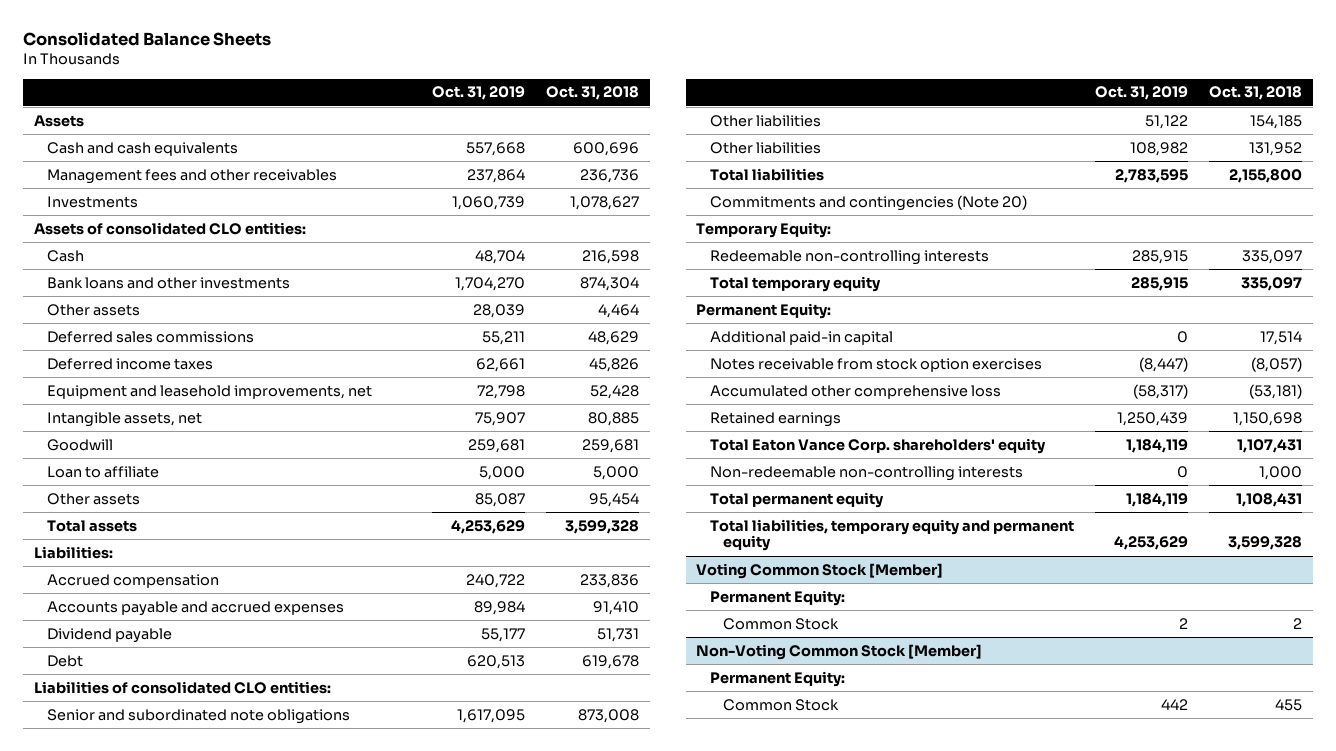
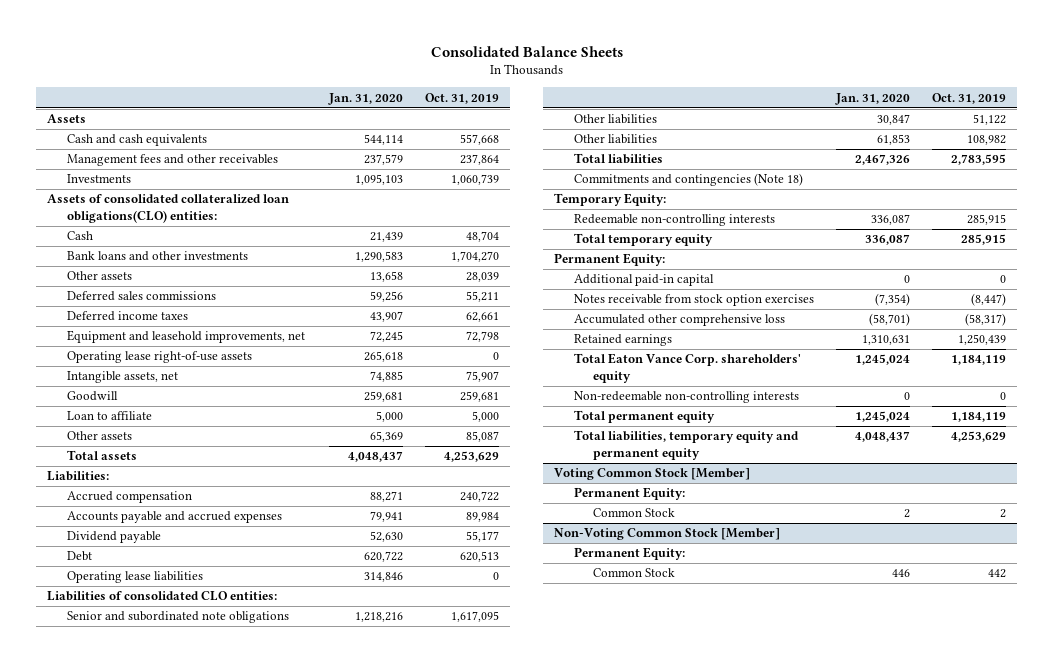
[546,86,640,101] Oct. 31, 2018 -> none
none -> [328,92,404,105] Jan. 31, 2020
[33,221,306,235] Assets of consolidated CLO entities: -> [47,194,290,223] Assets of consolidated collateralized loan obligations(CLO) entities:
none -> [66,351,252,364] Operating lease right-of-use assets
none -> [66,571,203,584] Operating lease liabilities
[709,194,1027,211] Commitments and contingencies (Note 20) -> [573,173,803,187] Commitments and contingencies (Note 18)

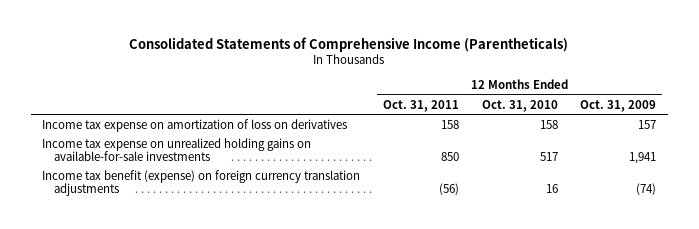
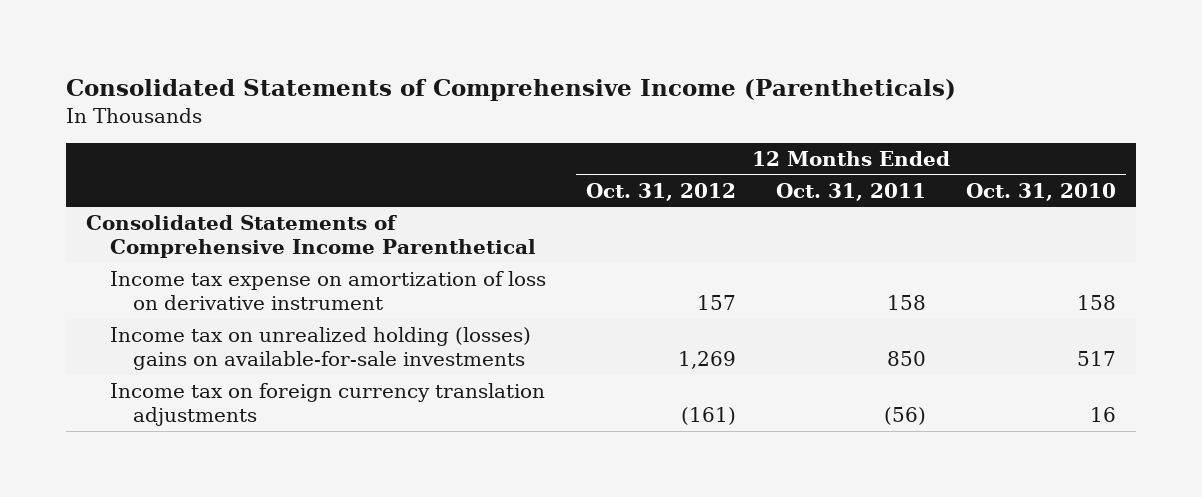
[580,99,657,112] Oct. 31, 2009 -> none
none -> [585,182,736,201] Oct. 31, 2012
none -> [85,215,536,258] Consolidated Statements of Comprehensive Income Parenthetical
[42,118,348,132] Income tax expense on amortization of loss on derivatives -> [109,271,546,310] Income tax expense on amortization of loss on derivative instrument
[42,137,312,161] Income tax expense on unrealized holding gains on available-for-sale investments -> [109,327,531,370] Income tax on unrealized holding (losses) gains on available-for-sale investments
[42,169,361,196] Income tax benefit (expense) on foreign currency translation adjustments -> [109,383,545,426] Income tax on foreign currency translation adjustments

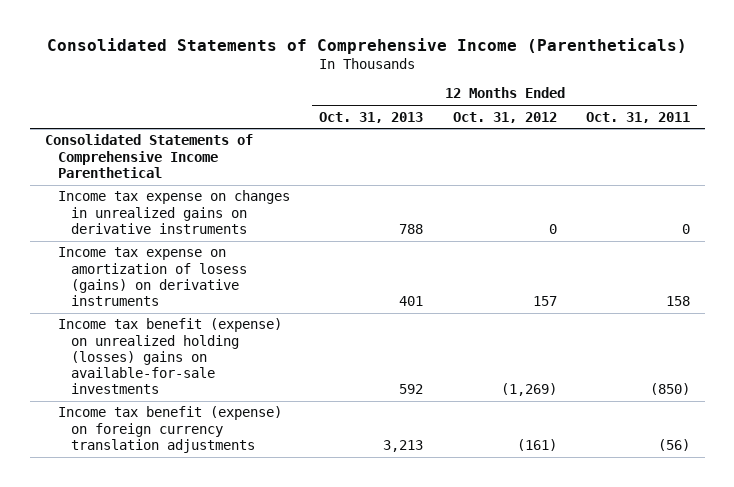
[966,182,1117,201] Oct. 31, 2010 -> none
none -> [319,111,424,123] Oct. 31, 2013
none -> [57,190,290,234] Income tax expense on changes in unrealized gains on derivative instruments
[109,271,546,310] Income tax expense on amortization of loss on derivative instrument -> [57,247,247,306] Income tax expense on amortization of losess (gains) on derivative instruments
[109,327,531,370] Income tax on unrealized holding (losses) gains on available-for-sale investments -> [57,318,282,395] Income tax benefit (expense) on unrealized holding (losses) gains on available-for-sale investments
[677,350,736,369] 1,269 -> [500,383,557,397] (1,269)
[886,350,926,366] 850 -> [649,383,690,396] (850)
[109,383,545,426] Income tax on foreign currency translation adjustments -> [57,406,282,453] Income tax benefit (expense) on foreign currency translation adjustments

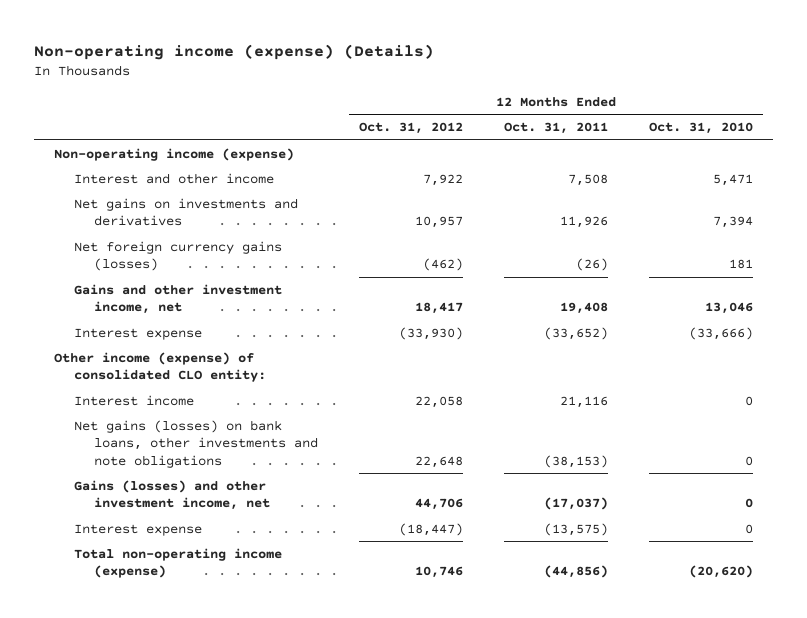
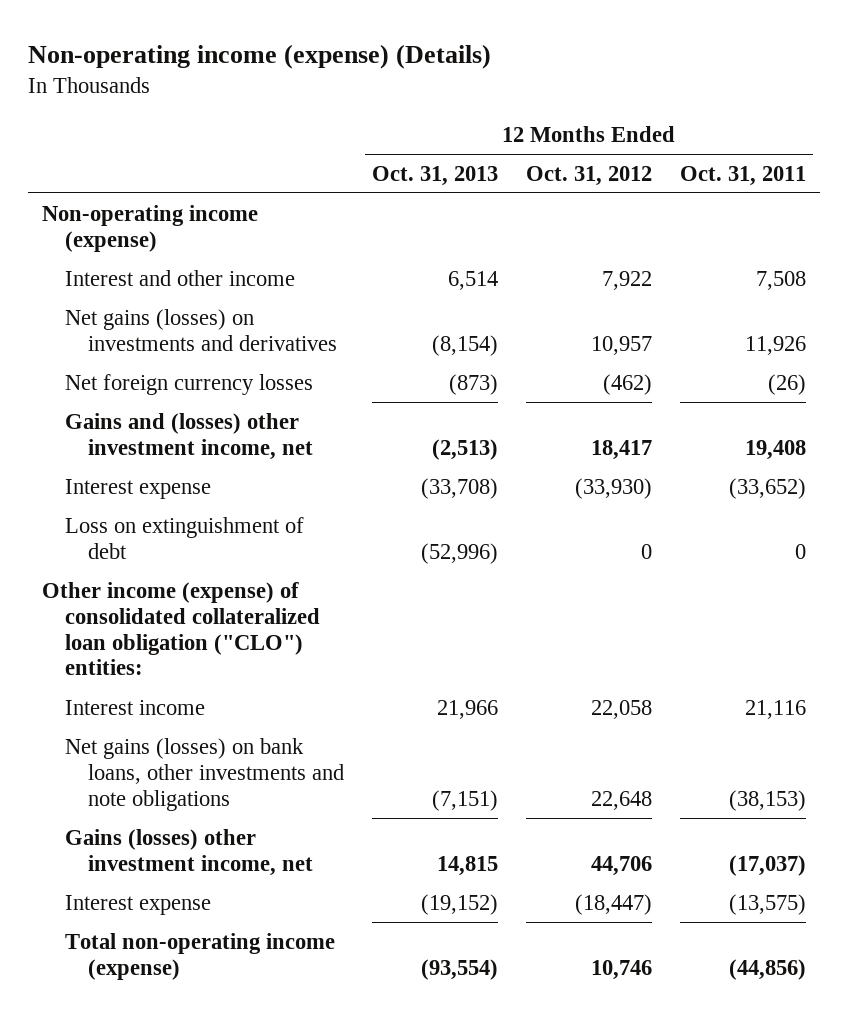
[648,122,753,135] Oct. 31, 2010 -> none
none -> [371,165,498,186] Oct. 31, 2013
[74,197,299,227] Net gains on investments and derivatives -> [64,308,337,351] Net gains (losses) on investments and derivatives
[74,240,283,272] Net foreign currency gains (losses) -> [64,373,313,395] Net foreign currency losses
[74,283,283,315] Gains and other investment income, net -> [64,412,313,460] Gains and (losses) other investment income, net
none -> [64,516,304,559] Loss on extinguishment of debt
[54,351,267,383] Other income (expense) of consolidated CLO entity: -> [41,581,320,676] Other income (expense) of consolidated collateralized loan obligation ("CLO") entities:
[74,479,270,511] Gains (losses) and other investment income, net -> [64,828,313,876] Gains (losses) other investment income, net

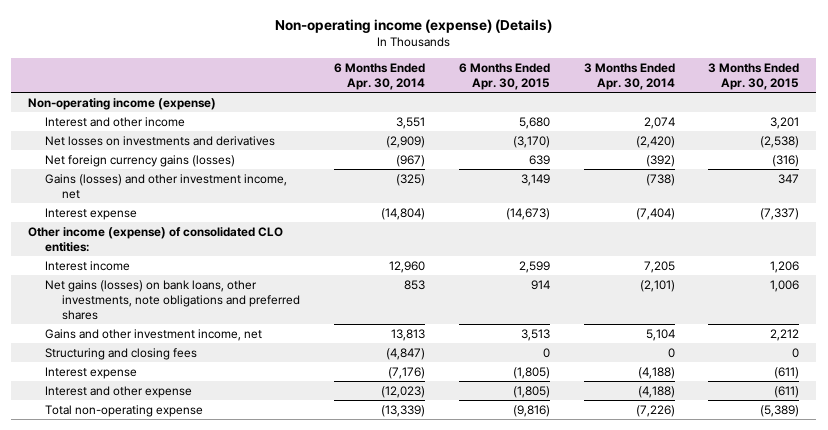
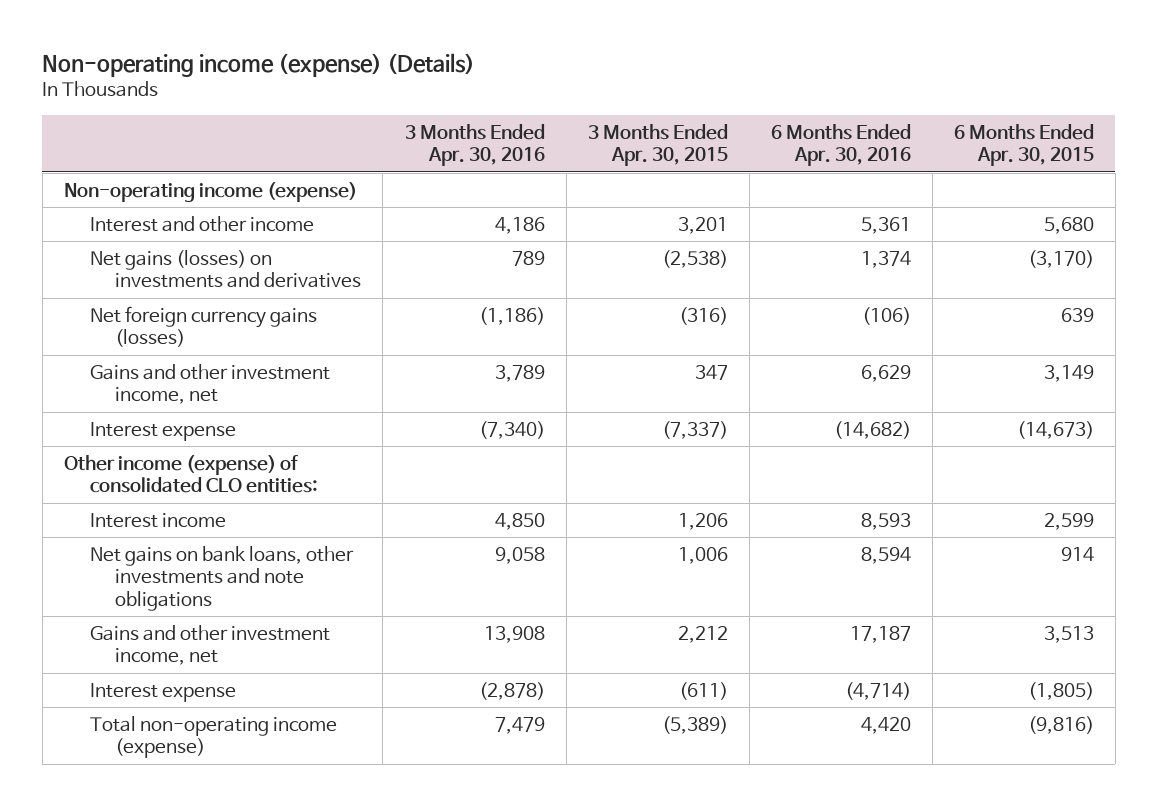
[333,63,425,91] 6 Months Ended Apr. 30, 2014 -> none
[583,63,675,91] 3 Months Ended Apr. 30, 2014 -> none
none -> [404,123,545,167] 3 Months Ended Apr. 30, 2016
none -> [770,123,911,167] 6 Months Ended Apr. 30, 2016
[45,135,276,146] Net losses on investments and derivatives -> [89,249,362,289] Net gains (losses) on investments and derivatives
[45,173,288,199] Gains (losses) and other investment income, net -> [89,363,330,405] Gains and other investment income, net
[45,279,301,320] Net gains (losses) on bank loans, other investments, note obligations and preferred shares -> [89,545,354,612] Net gains on bank loans, other investments and note obligations
[45,347,198,360] Structuring and closing fees -> none
[45,385,193,398] Interest and other expense -> none
[45,404,204,417] Total non-operating expense -> [89,715,337,759] Total non-operating income (expense)

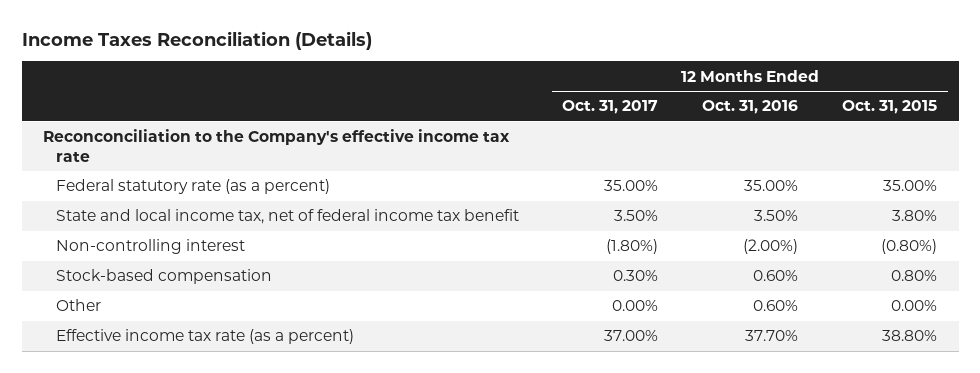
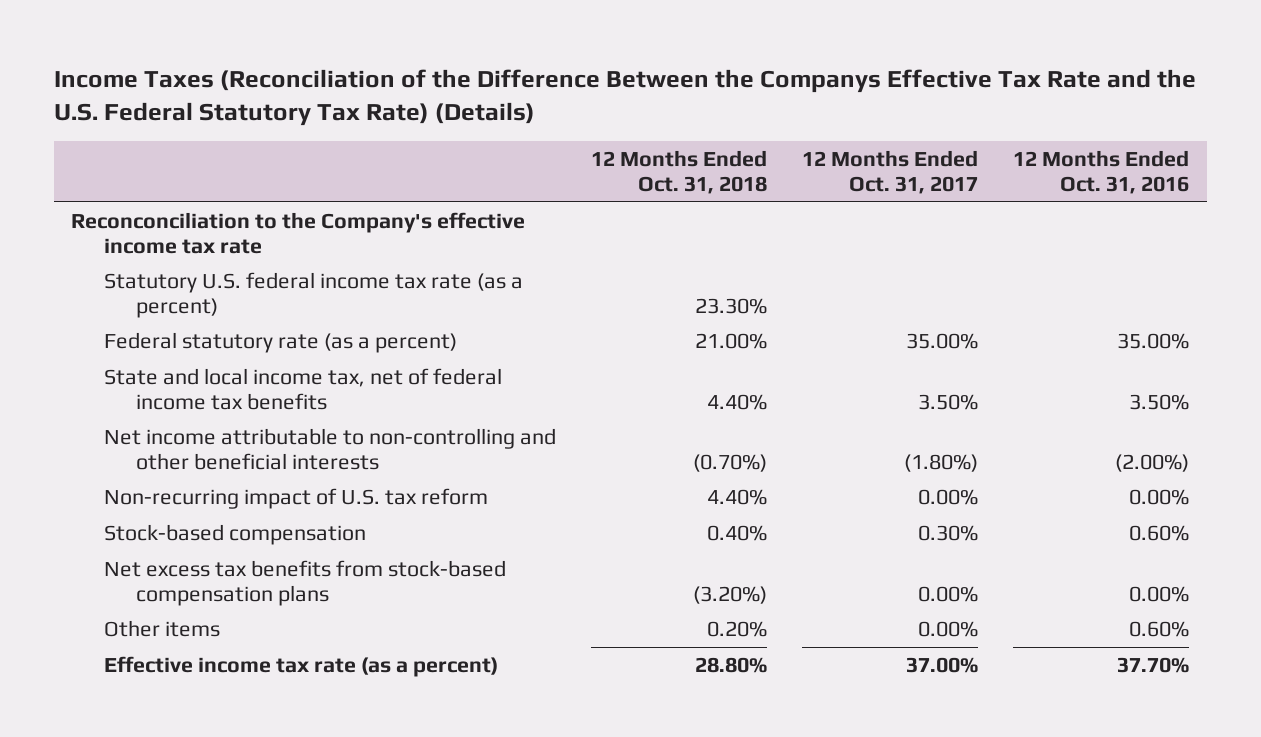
[21,30,372,50] Income Taxes Reconciliation (Details) -> [53,68,1196,126] Income Taxes (Reconciliation of the Difference Between the Companys Effective Tax Rate and the U.S. Federal Statutory Tax Rate) (Details)
[841,100,937,115] Oct. 31, 2015 -> none
none -> [590,149,767,194] 12 Months Ended Oct. 31, 2018
none -> [103,271,523,318] Statutory U.S. federal income tax rate (as a percent)
[55,209,519,225] State and local income tax, net of federal income tax benefit -> [103,367,502,410] State and local income tax, net of federal income tax benefits
[55,239,245,255] Non-controlling interest -> [103,427,556,470] Net income attributable to non-controlling and other beneficial interests
none -> [103,487,488,509] Non-recurring impact of U.S. tax reform
none -> [103,559,506,606] Net excess tax benefits from stock-based compensation plans
[55,299,101,312] Other -> [103,619,220,637] Other items

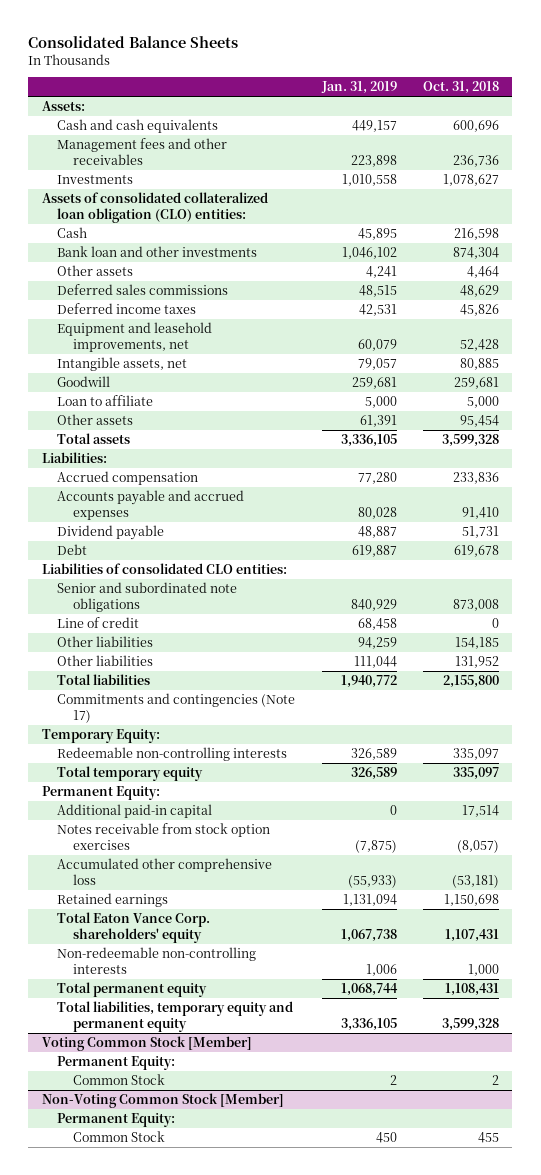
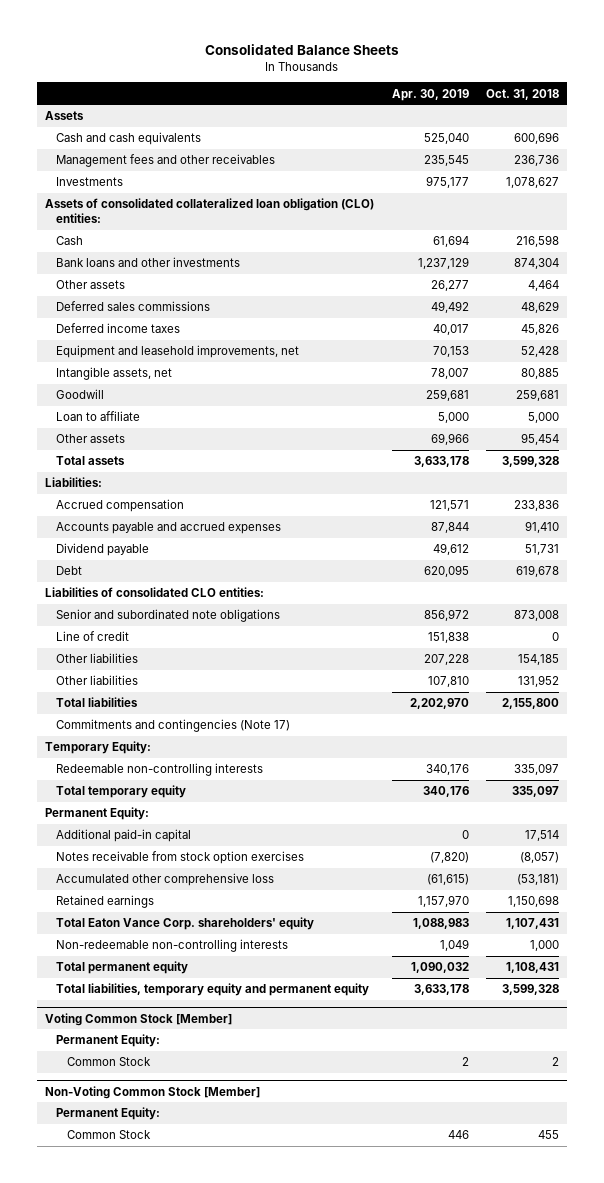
[320,81,397,95] Jan. 31, 2019 -> none
none -> [391,88,469,101] Apr. 30, 2019
[41,101,85,112] Assets: -> [45,111,85,121] Assets
[57,246,258,258] Bank loan and other investments -> [56,257,241,268] Bank loans and other investments

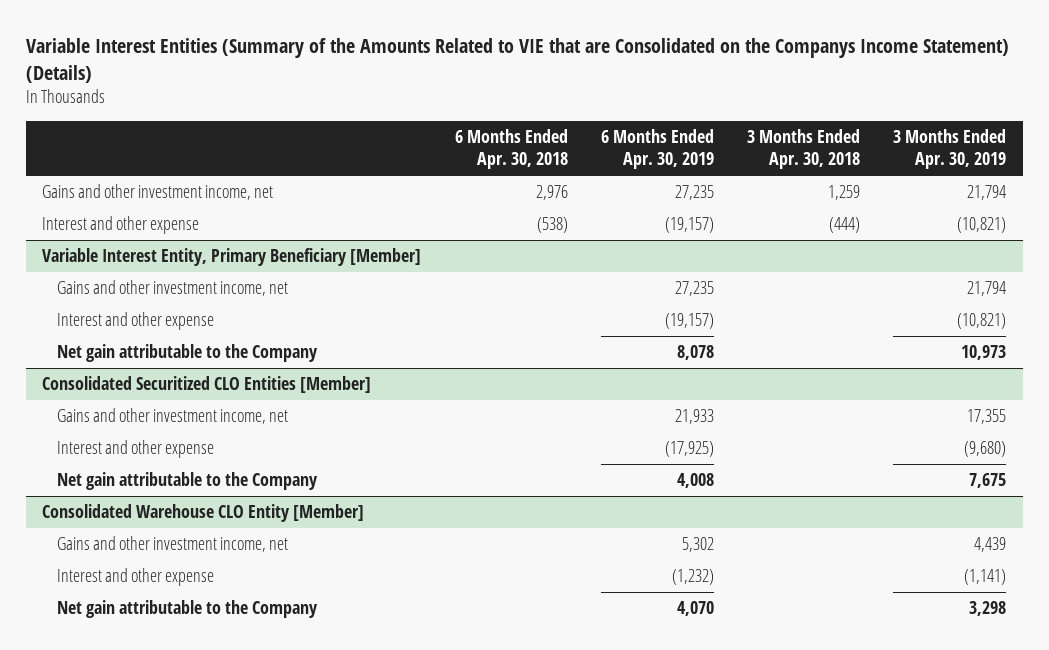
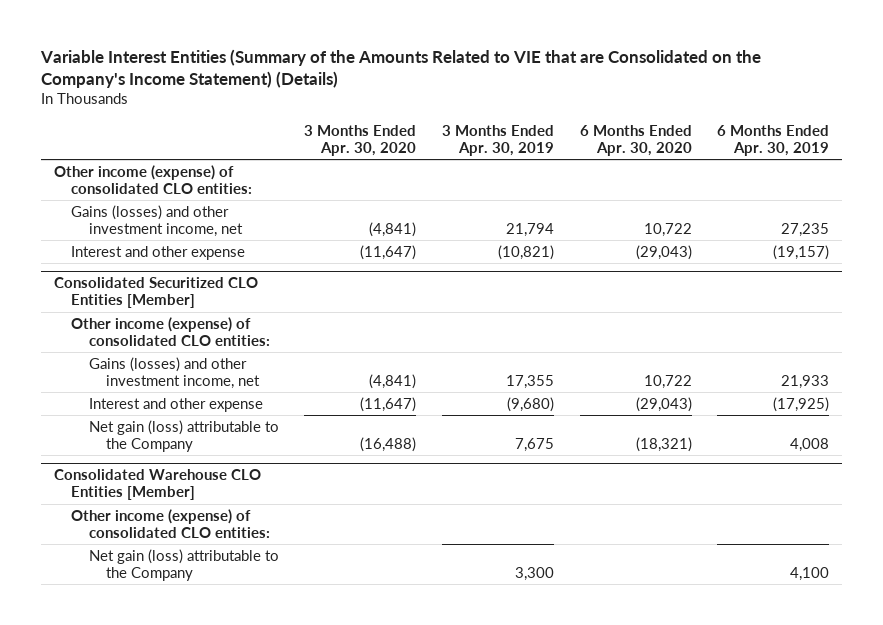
[25,37,1009,83] Variable Interest Entities (Summary of the Amounts Related to VIE that are Consolidated on the Companys Income Statement) (Details) -> [39,49,761,89] Variable Interest Entities (Summary of the Amounts Related to VIE that are Consolidated on the Company's Income Statement) (Details)
[454,128,568,170] 6 Months Ended Apr. 30, 2018 -> none
[747,128,861,170] 3 Months Ended Apr. 30, 2018 -> none
none -> [304,124,417,156] 3 Months Ended Apr. 30, 2020
none -> [579,124,692,156] 6 Months Ended Apr. 30, 2020
[42,216,200,235] Interest and other expense -> none
[42,248,422,267] Variable Interest Entity, Primary Beneficiary [Member] -> none
[56,280,288,297] Gains and other investment income, net -> none
none -> [53,164,253,194] Other income (expense) of consolidated CLO entities:
[42,184,274,201] Gains and other investment income, net -> [71,204,243,237] Gains (losses) and other investment income, net
[56,344,318,363] Net gain attributable to the Company -> none
none -> [71,316,270,346] Other income (expense) of consolidated CLO entities:
[56,408,288,425] Gains and other investment income, net -> [88,356,261,389] Gains (losses) and other investment income, net
[56,536,288,553] Gains and other investment income, net -> none
[56,568,214,587] Interest and other expense -> none
[56,472,318,491] Net gain attributable to the Company -> [88,419,279,452] Net gain (loss) attributable to the Company
[42,504,365,523] Consolidated Warehouse CLO Entity [Member] -> [53,469,261,501] Consolidated Warehouse CLO Entities [Member]
none -> [71,508,270,538] Other income (expense) of consolidated CLO entities:
[56,600,318,619] Net gain attributable to the Company -> [88,548,279,581] Net gain (loss) attributable to the Company
[676,601,714,617] 4,070 -> [790,566,830,581] 4,100
[969,601,1007,617] 3,298 -> [515,566,555,581] 3,300

